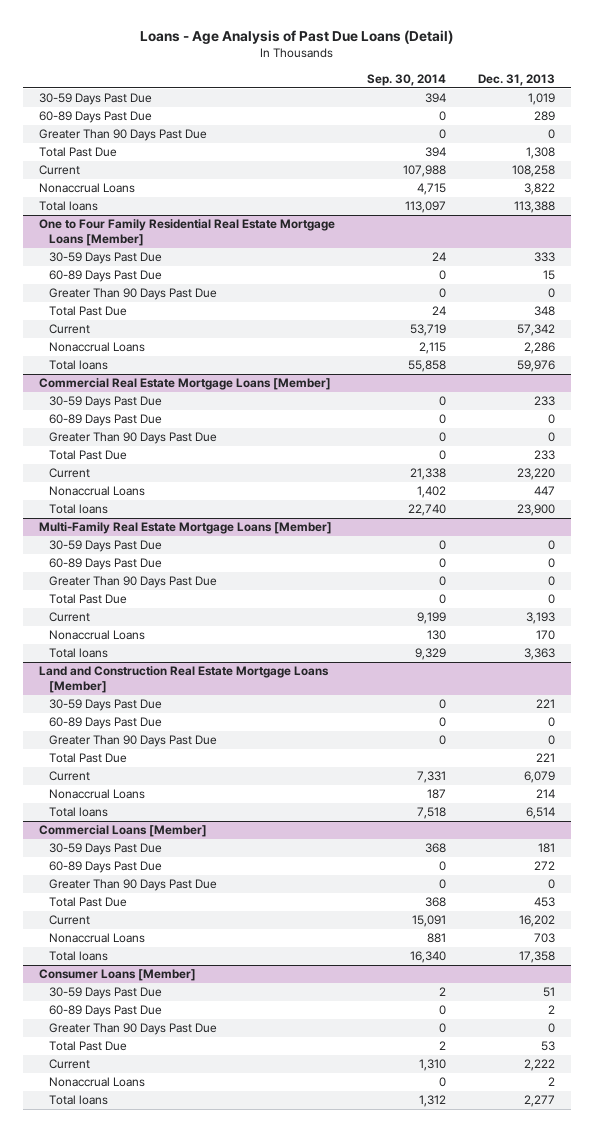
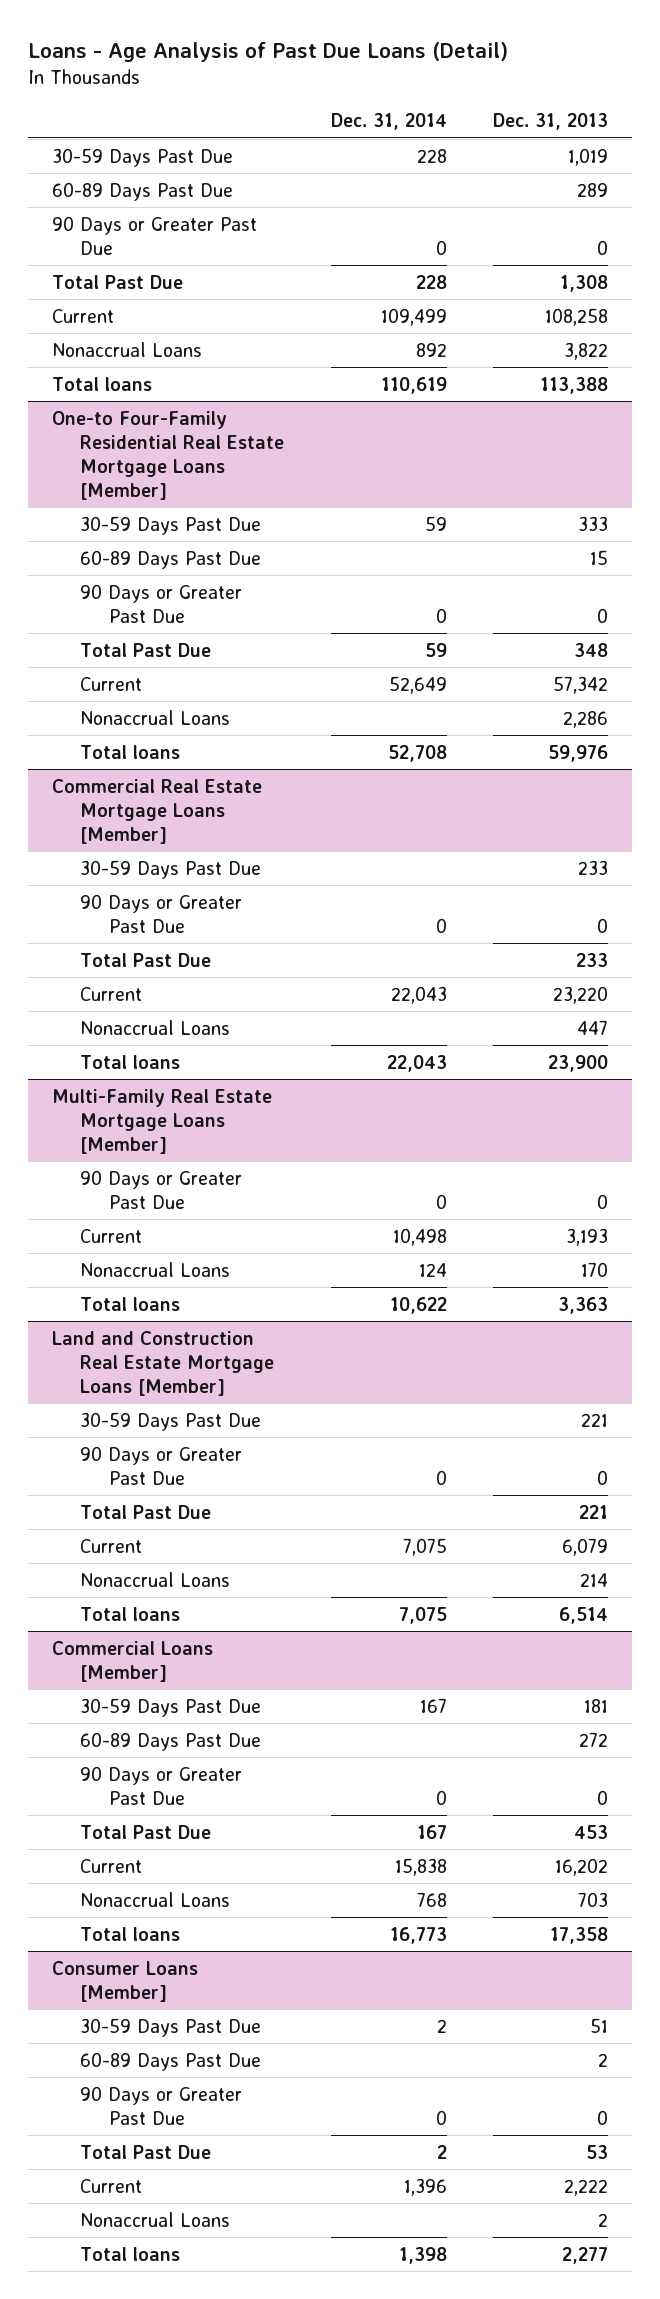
[366,73,446,86] Sep. 30, 2014 -> none
none -> [330,113,447,131] Dec. 31, 2014
[38,129,207,142] Greater Than 90 Days Past Due -> [51,215,257,255] 90 Days or Greater Past Due
[38,219,335,247] One to Four Family Residential Real Estate Mortgage Loans [Member] -> [51,410,285,501] One-to Four-Family Residential Real Estate Mortgage Loans [Member]
[48,288,217,301] Greater Than 90 Days Past Due -> [80,583,243,623] 90 Days or Greater Past Due
[48,414,162,427] 60-89 Days Past Due -> none
[48,432,217,445] Greater Than 90 Days Past Due -> [80,893,243,933] 90 Days or Greater Past Due
[48,540,162,553] 30-59 Days Past Due -> none
[48,558,162,571] 60-89 Days Past Due -> none
[48,594,127,605] Total Past Due -> none
[48,576,217,589] Greater Than 90 Days Past Due -> [80,1169,243,1209] 90 Days or Greater Past Due
[48,717,162,730] 60-89 Days Past Due -> none
[48,735,217,748] Greater Than 90 Days Past Due -> [80,1445,243,1485] 90 Days or Greater Past Due
[48,879,217,892] Greater Than 90 Days Past Due -> [80,1765,243,1805] 90 Days or Greater Past Due
[48,1023,217,1036] Greater Than 90 Days Past Due -> [80,2085,243,2125] 90 Days or Greater Past Due

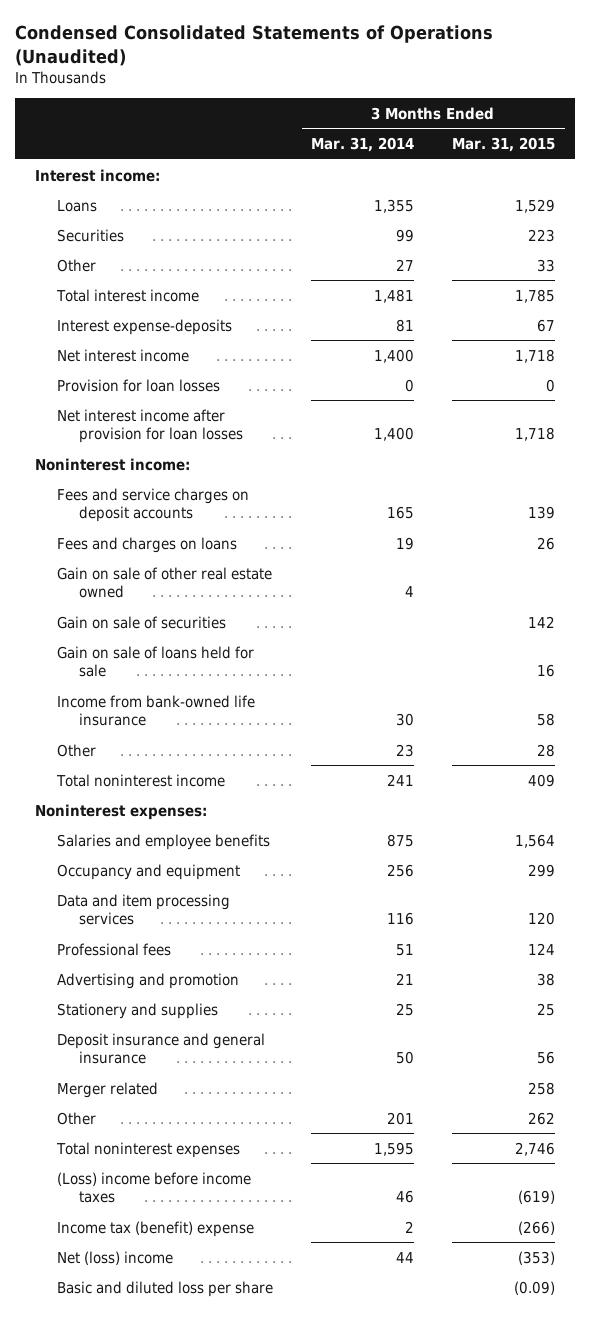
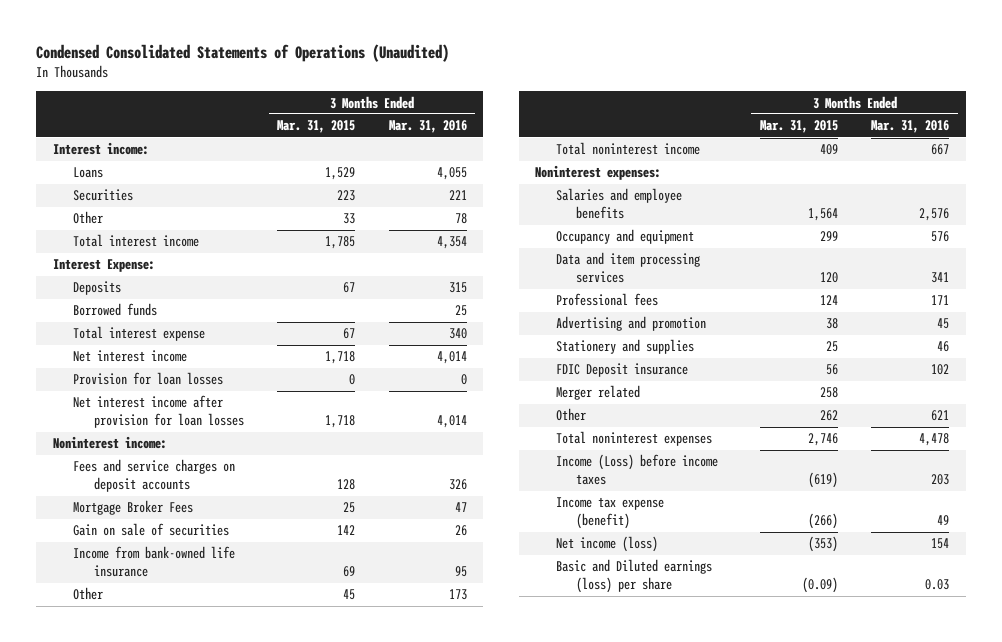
[311,137,415,153] Mar. 31, 2014 -> none
none -> [388,120,467,134] Mar. 31, 2016
none -> [52,259,155,273] Interest Expense:
[56,318,232,335] Interest expense-deposits -> [73,281,122,296] Deposits
none -> [73,303,158,317] Borrowed funds
none -> [73,326,206,342] Total interest expense
[56,536,237,553] Fees and charges on loans -> none
[56,566,272,599] Gain on sale of other real estate owned -> none
[528,506,556,520] 139 -> [337,479,356,491] 128
none -> [73,500,194,516] Mortgage Broker Fees
[56,645,254,678] Gain on sale of loans held for sale -> none
[537,713,556,727] 58 -> [343,566,356,578] 69
[537,743,556,757] 28 -> [343,589,356,601] 45
[56,1032,265,1065] Deposit insurance and general insurance -> [555,363,688,378] FDIC Deposit insurance
[56,1171,251,1204] (Loss) income before income taxes -> [555,454,718,486] Income (Loss) before income taxes
[56,1220,254,1237] Income tax (benefit) expense -> [555,497,664,530] Income tax expense (benefit)
[56,1250,173,1265] Net (loss) income -> [555,536,658,553] Net income (loss)
[56,1280,273,1297] Basic and diluted loss per share -> [555,559,712,594] Basic and Diluted earnings (loss) per share

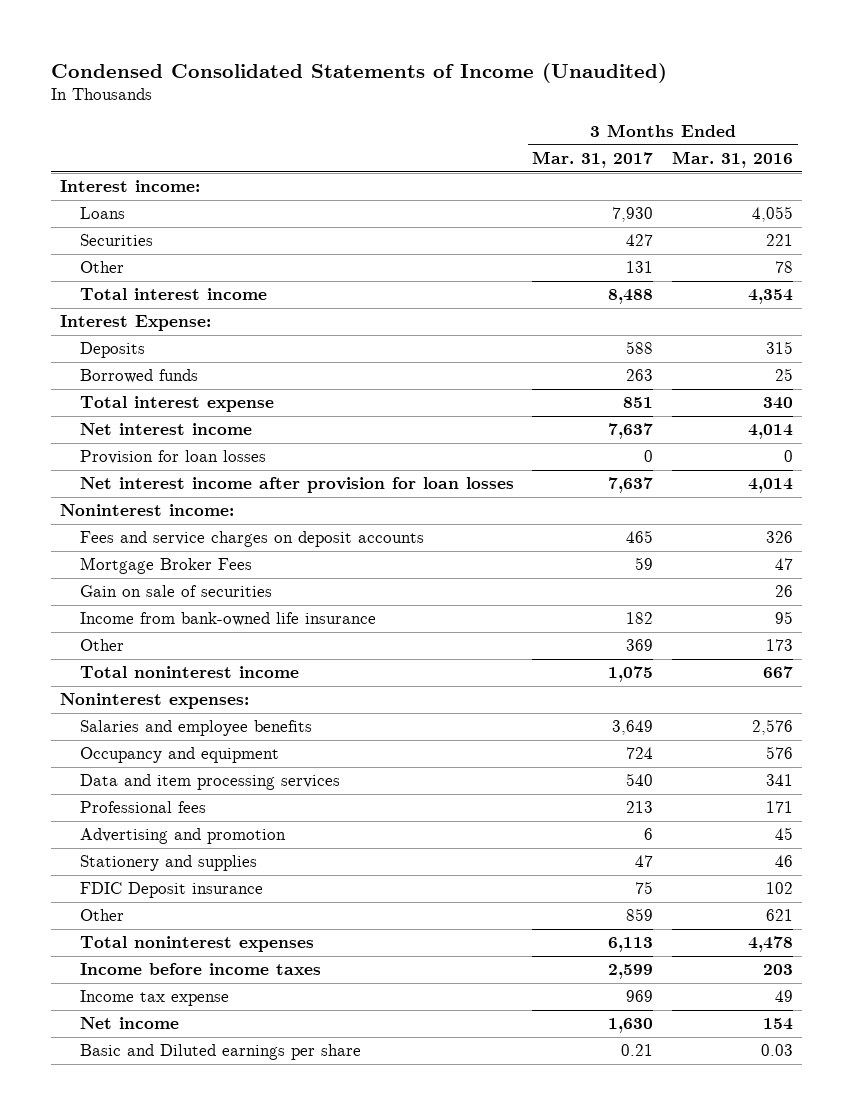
[36,44,450,63] Condensed Consolidated Statements of Operations (Unaudited) -> [51,62,668,83] Condensed Consolidated Statements of Income (Unaudited)
[277,120,356,134] Mar. 31, 2015 -> none
none -> [532,151,654,169] Mar. 31, 2017
[555,385,640,401] Merger related -> none
[555,454,718,486] Income (Loss) before income taxes -> [79,963,321,976] Income before income taxes
[555,497,664,530] Income tax expense (benefit) -> [79,990,229,1007] Income tax expense
[555,536,658,553] Net income (loss) -> [79,1017,179,1030] Net income
[555,559,712,594] Basic and Diluted earnings (loss) per share -> [79,1044,361,1061] Basic and Diluted earnings per share

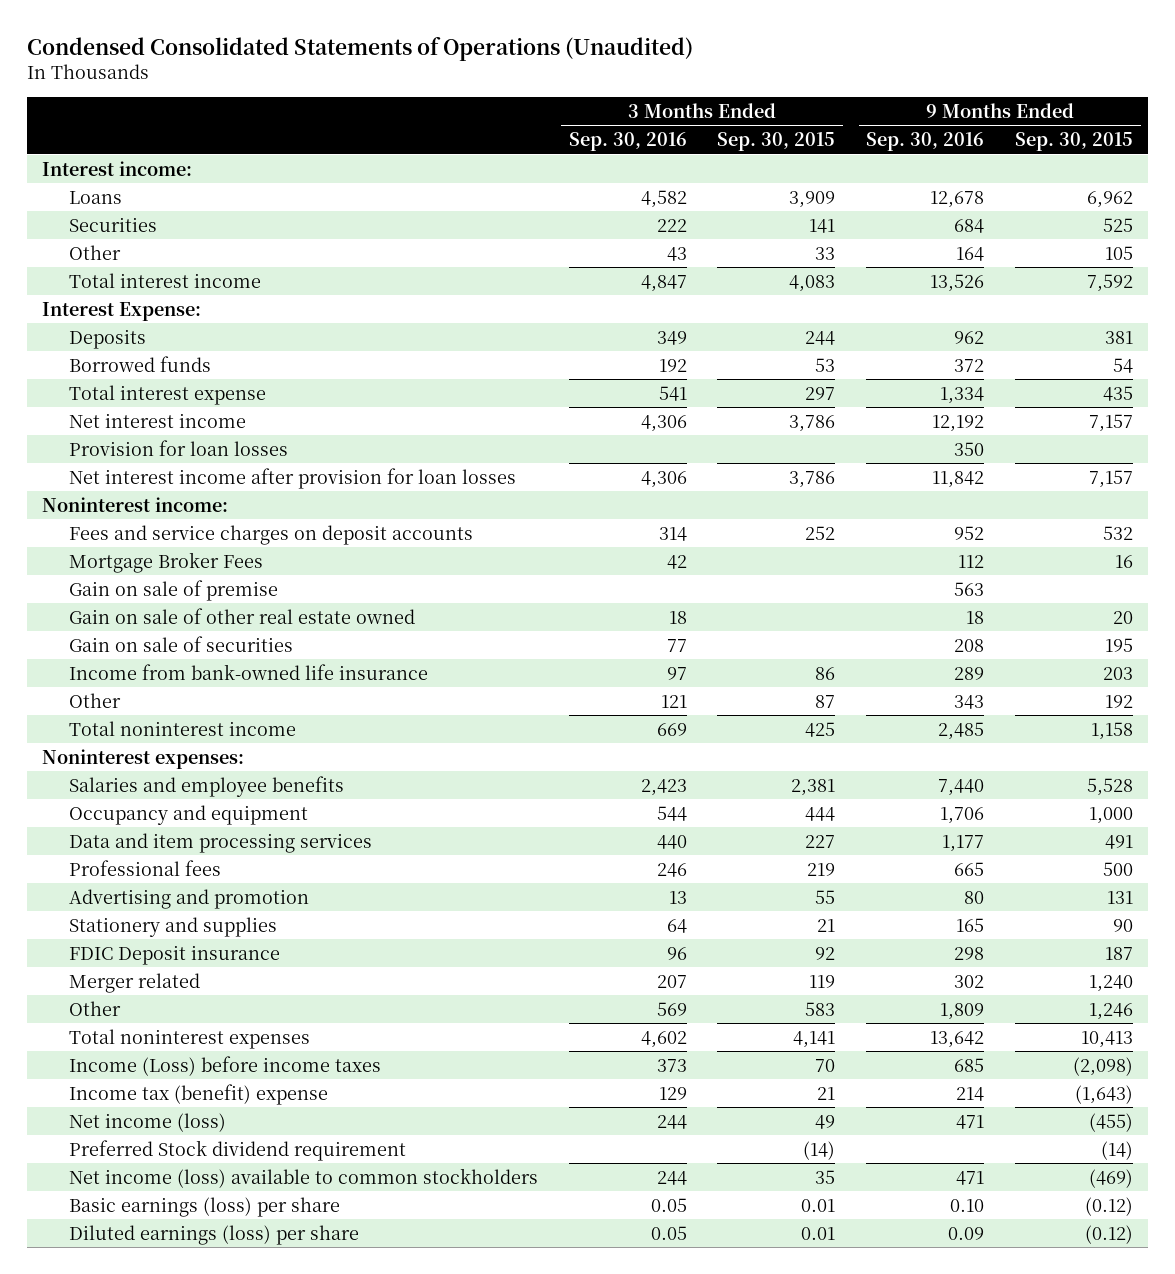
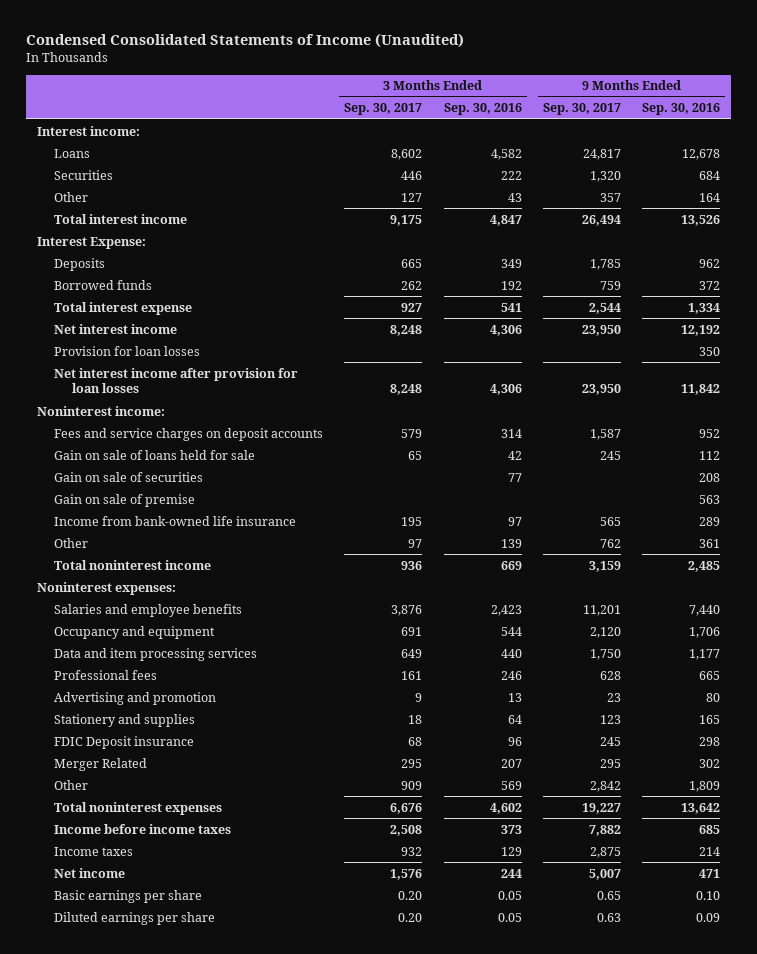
[26,36,693,61] Condensed Consolidated Statements of Operations (Unaudited) -> [26,33,465,49] Condensed Consolidated Statements of Income (Unaudited)
[717,132,836,152] Sep. 30, 2015 -> none
[1015,132,1134,152] Sep. 30, 2015 -> none
none -> [344,103,423,116] Sep. 30, 2017
none -> [542,103,621,116] Sep. 30, 2017
[68,607,415,624] Gain on sale of other real estate owned -> none
[68,551,263,573] Mortgage Broker Fees -> [54,449,256,460] Gain on sale of loans held for sale
[68,579,278,601] Gain on sale of premise -> [54,493,196,507] Gain on sale of premise
[660,694,687,708] 121 -> [500,538,522,548] 139
[954,694,985,709] 343 -> [699,538,721,548] 361
[68,972,200,993] Merger related -> [54,757,148,771] Merger Related
[68,1139,406,1161] Preferred Stock dividend requirement -> none
[68,1167,538,1188] Net income (loss) available to common stockholders -> none
[68,1055,381,1076] Income (Loss) before income taxes -> [54,823,232,834] Income before income taxes
[68,1083,328,1105] Income tax (benefit) expense -> [54,846,134,856] Income taxes
[68,1112,226,1132] Net income (loss) -> [54,867,126,878] Net income
[68,1196,340,1217] Basic earnings (loss) per share -> [54,889,203,903] Basic earnings per share
[68,1224,359,1245] Diluted earnings (loss) per share -> [54,911,216,925] Diluted earnings per share

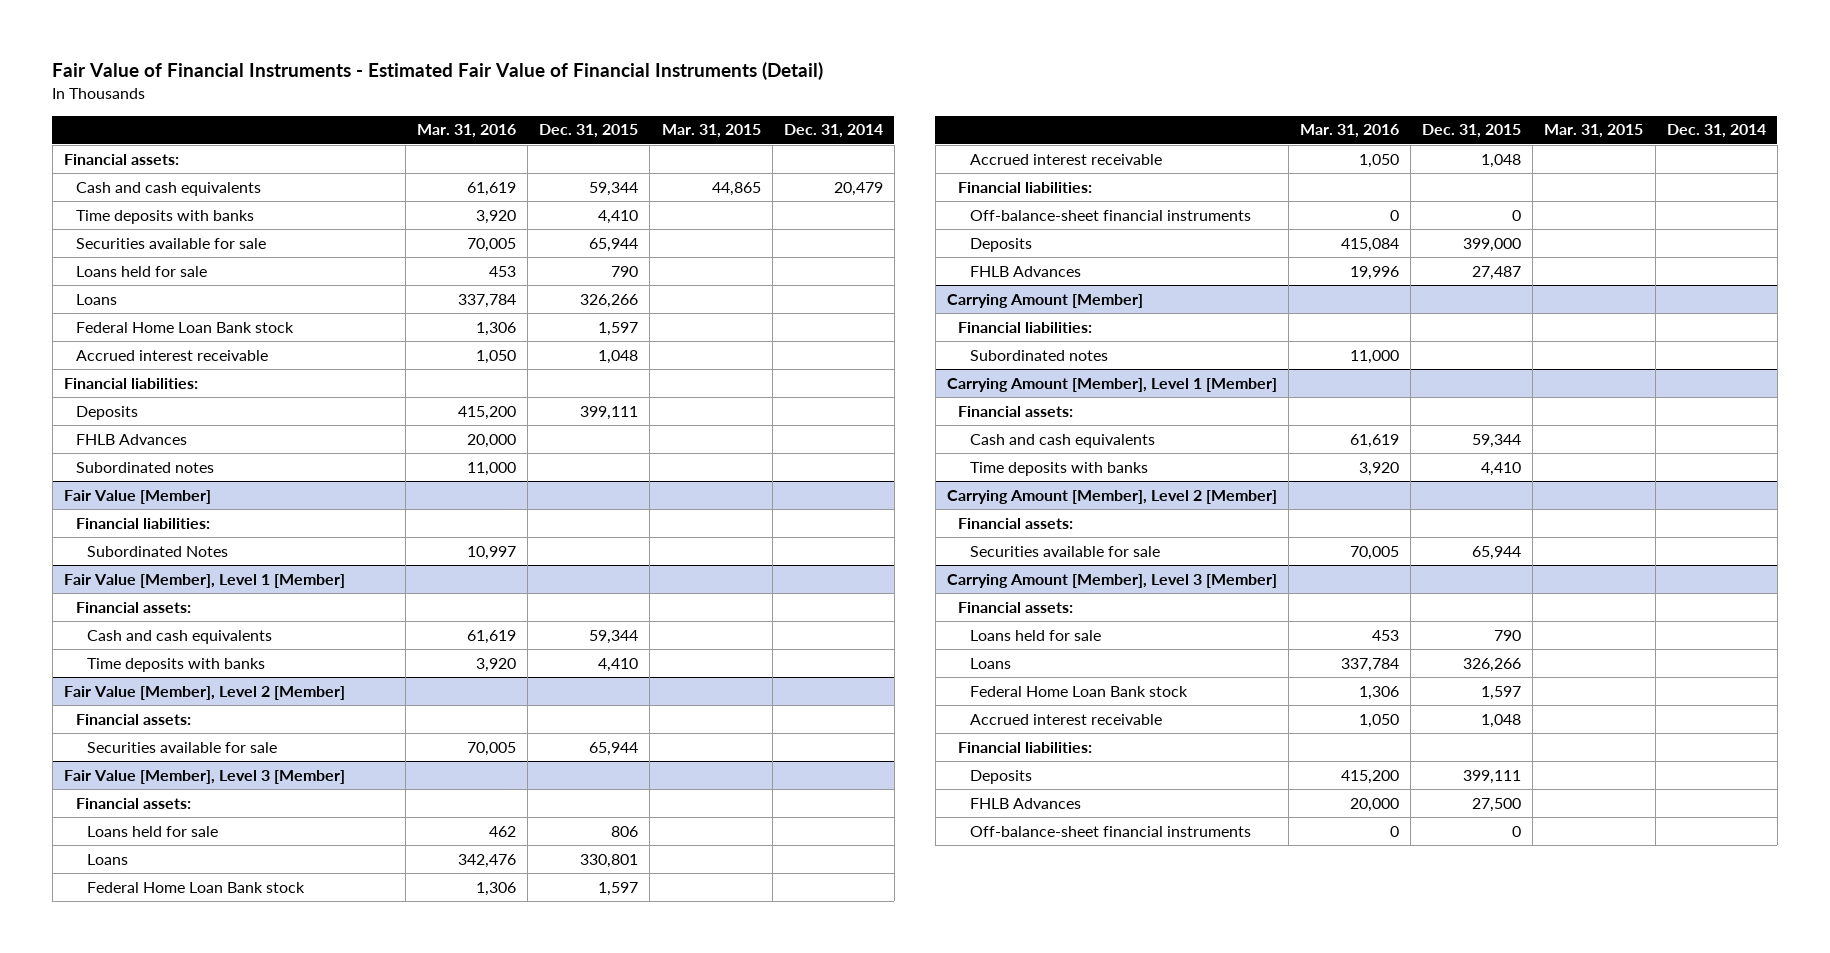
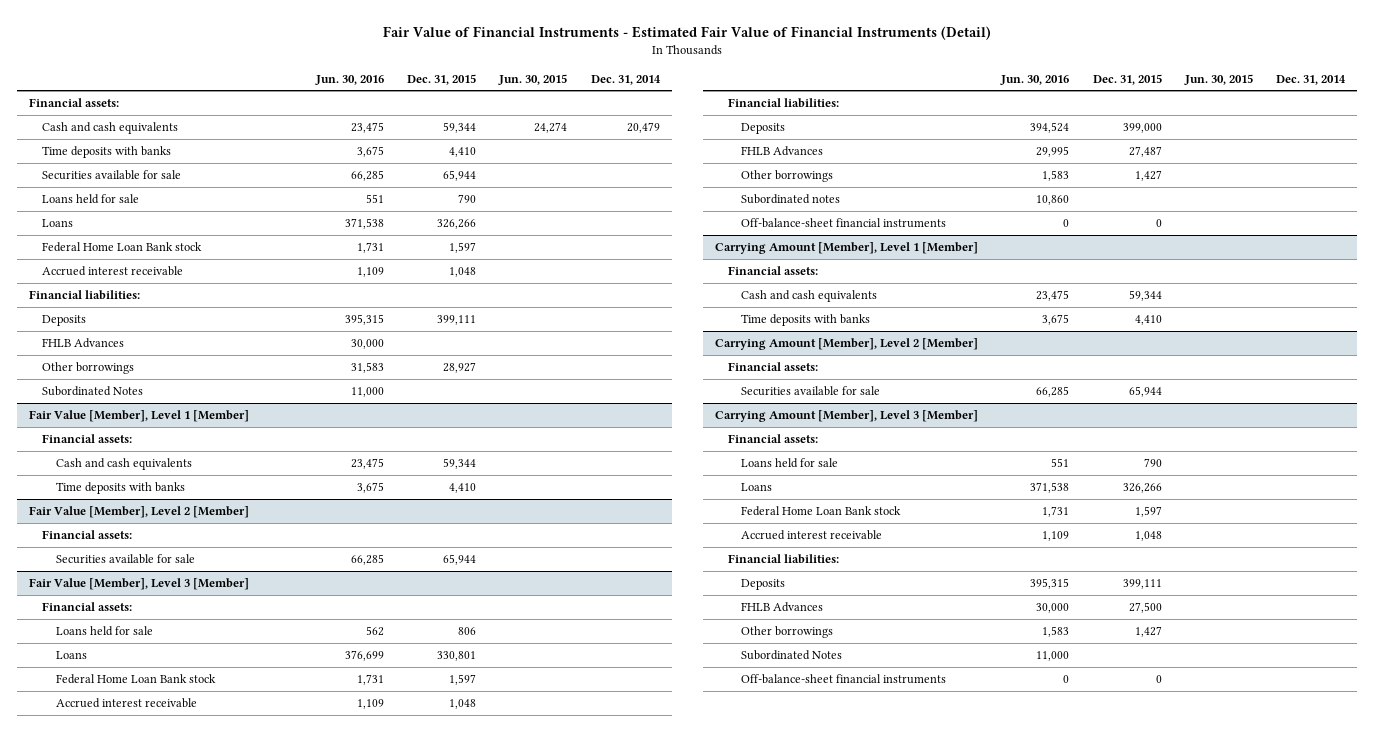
[417,124,517,139] Mar. 31, 2016 -> none
[661,124,761,139] Mar. 31, 2015 -> none
none -> [314,74,384,85] Jun. 30, 2016
none -> [498,73,568,85] Jun. 30, 2015
[75,461,214,473] Subordinated notes -> none
[63,489,211,504] Fair Value [Member] -> none
[75,517,210,529] Financial liabilities: -> none
none -> [42,361,135,374] Other borrowings
[946,293,1143,308] Carrying Amount [Member] -> none
[958,321,1093,333] Financial liabilities: -> none
none -> [741,169,834,182] Other borrowings
[970,209,1252,221] Off-balance-sheet financial instruments -> [741,217,947,228] Off-balance-sheet financial instruments
none -> [741,625,834,638] Other borrowings
none -> [741,649,843,660] Subordinated Notes

